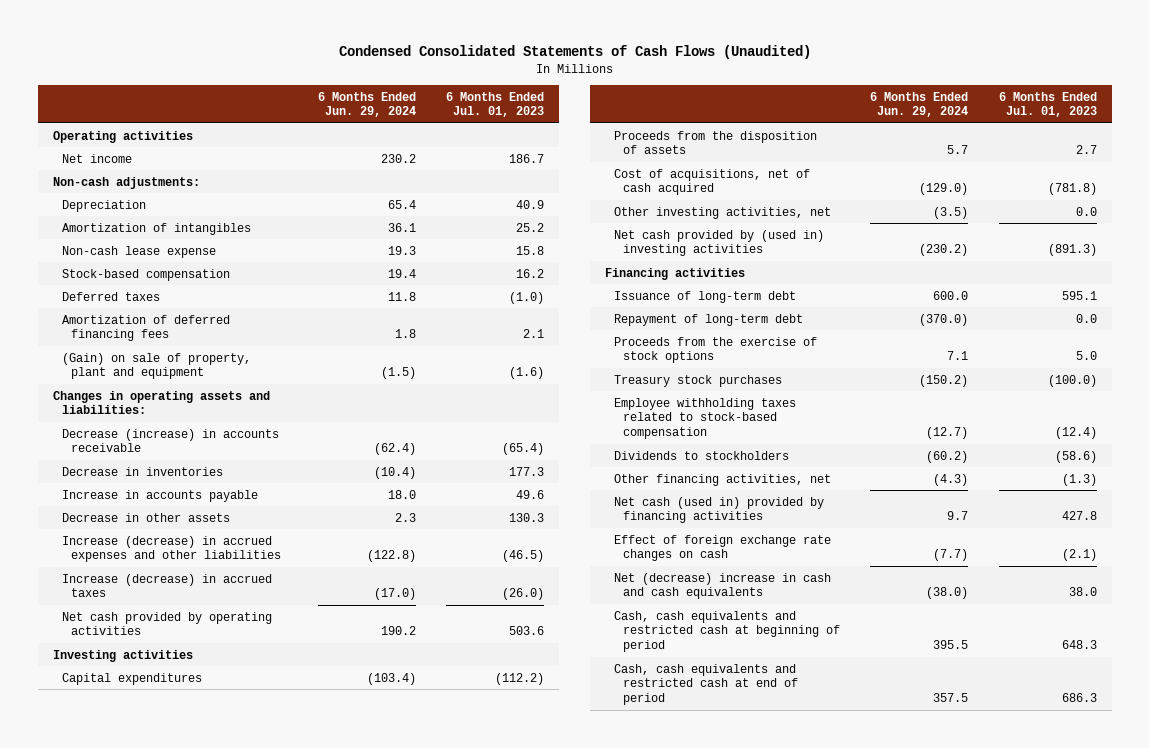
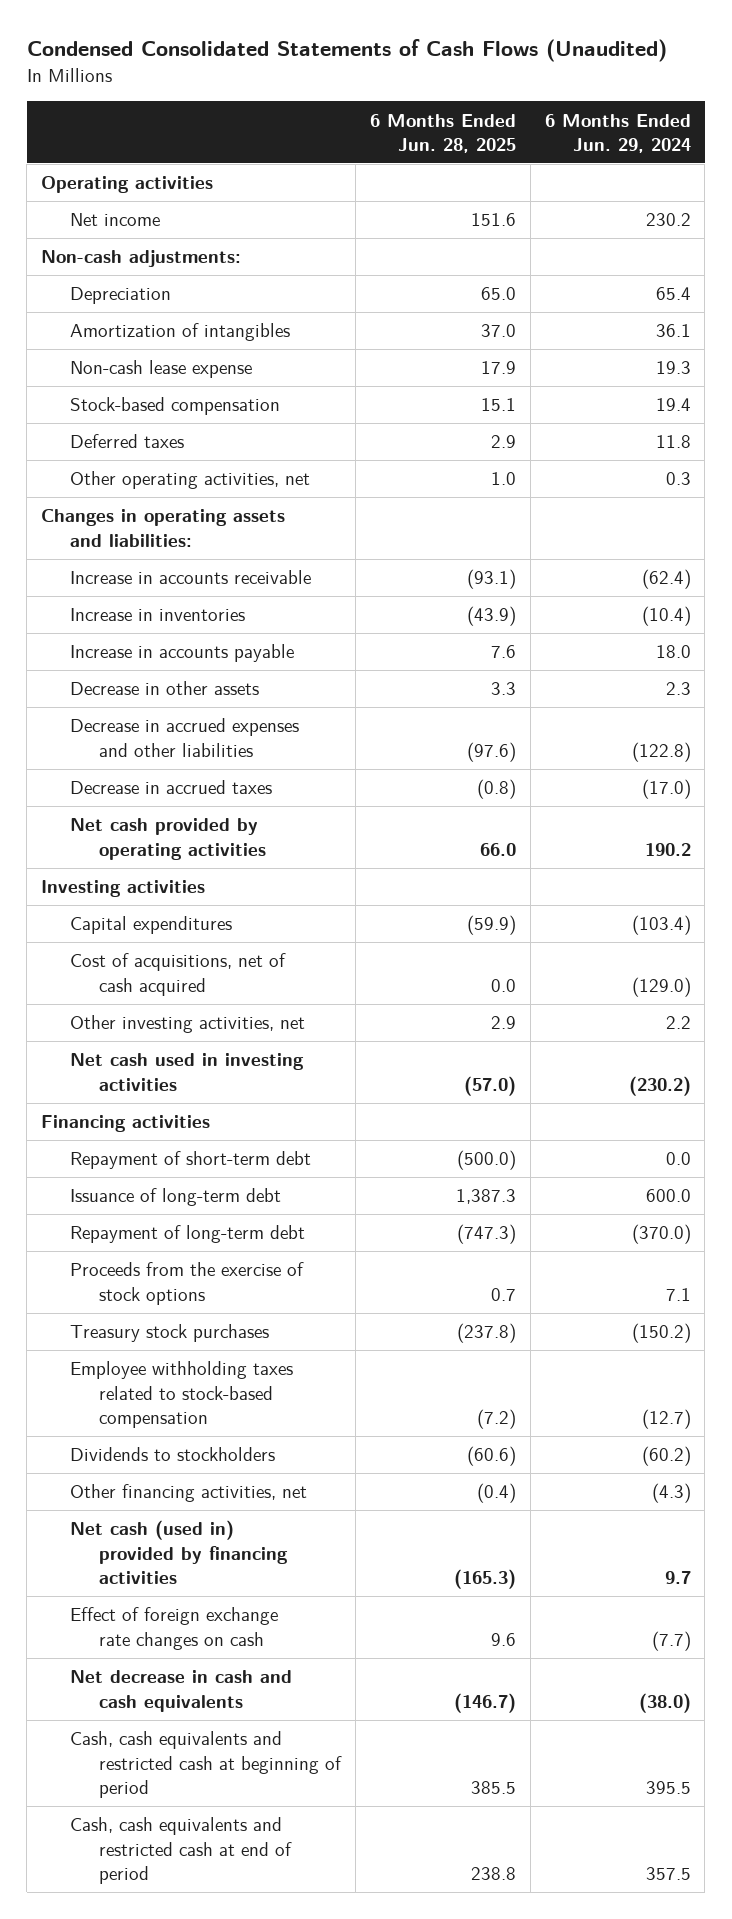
[446,91,545,118] 6 Months Ended Jul. 01, 2023 -> none
none -> [370,113,517,154] 6 Months Ended Jun. 28, 2025
[61,314,230,342] Amortization of deferred financing fees -> none
[61,352,251,380] (Gain) on sale of property, plant and equipment -> none
none -> [70,471,311,490] Other operating activities, net
[61,428,279,453] Decrease (increase) in accounts receivable -> [70,570,312,585] Increase in accounts receivable
[61,466,223,476] Decrease in inventories -> [70,608,246,622] Increase in inventories
[61,535,281,563] Increase (decrease) in accrued expenses and other liabilities -> [70,718,300,757] Decrease in accrued expenses and other liabilities
[61,573,272,598] Increase (decrease) in accrued taxes -> [70,780,273,795] Decrease in accrued taxes
[614,130,818,155] Proceeds from the disposition of assets -> none
[933,206,969,219] (3.5) -> [665,1016,691,1030] 2.2
[614,229,825,257] Net cash provided by (used in) investing activities -> [70,1053,305,1091] Net cash used in investing activities
none -> [70,1151,312,1170] Repayment of short-term debt
[614,572,832,600] Net (decrease) increase in cash and cash equivalents -> [70,1670,293,1712] Net decrease in cash and cash equivalents

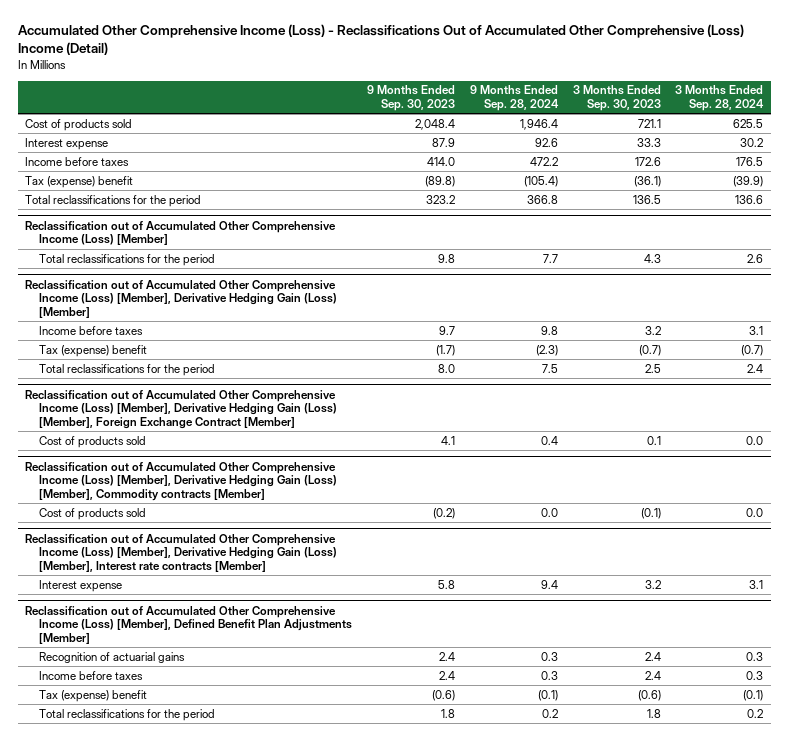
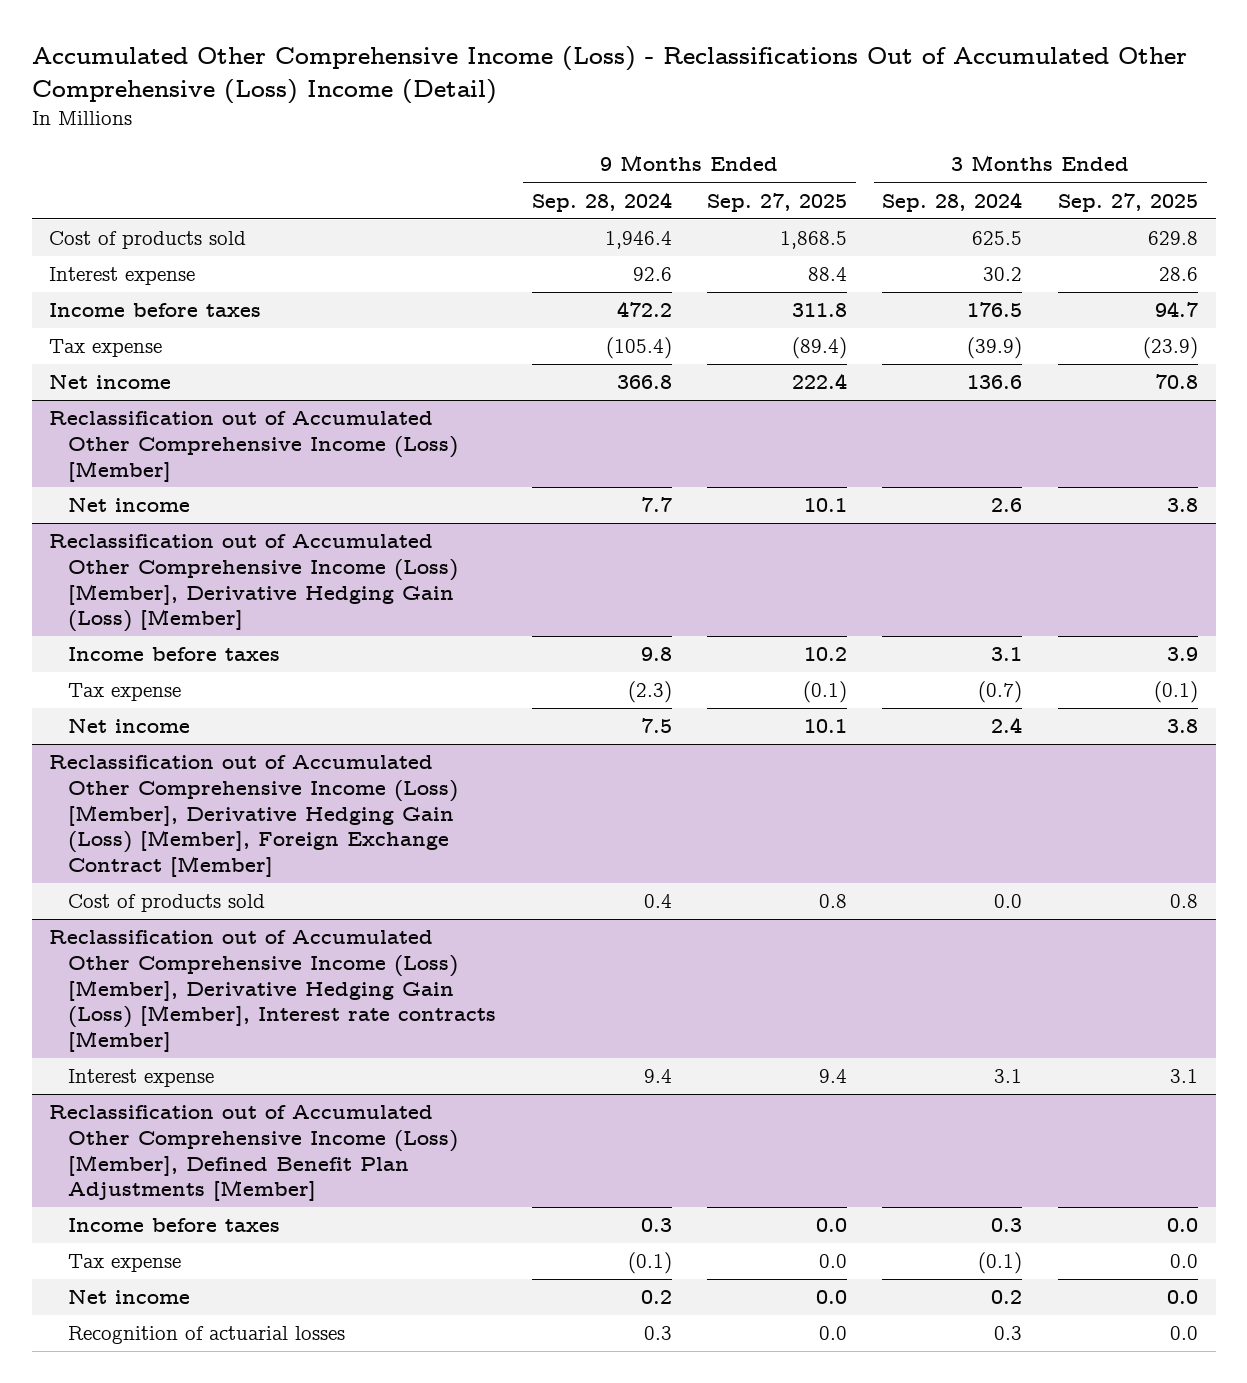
[366,85,455,112] 9 Months Ended Sep. 30, 2023 -> none
[572,85,661,112] 3 Months Ended Sep. 30, 2023 -> none
none -> [706,192,847,212] Sep. 27, 2025
none -> [1057,192,1198,212] Sep. 27, 2025
[25,175,134,188] Tax (expense) benefit -> [49,339,163,358] Tax expense
[25,194,202,207] Total reclassifications for the period -> [49,374,172,390] Net income
[38,253,215,266] Total reclassifications for the period -> [68,497,191,513] Net income
[38,344,147,357] Tax (expense) benefit -> [68,683,182,702] Tax expense
[38,363,215,376] Total reclassifications for the period -> [68,718,191,734] Net income
[25,461,337,502] Reclassification out of Accumulated Other Comprehensive Income (Loss) [Member], Derivative Hedging Gain (Loss) [Member], Commodity contracts [Member] -> none
[38,507,146,520] Cost of products sold -> none
[38,651,185,663] Recognition of actuarial gains -> none
[38,689,147,702] Tax (expense) benefit -> [68,1254,182,1273] Tax expense
[38,708,215,721] Total reclassifications for the period -> [68,1289,191,1305] Net income
none -> [68,1326,346,1345] Recognition of actuarial losses

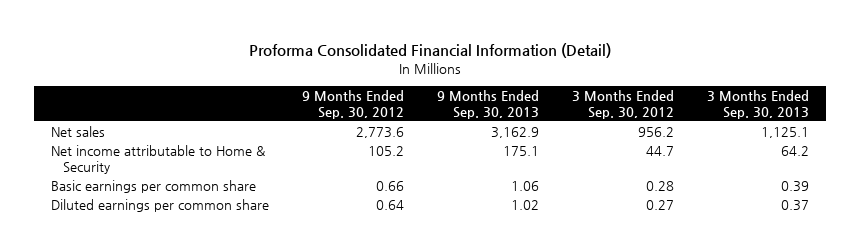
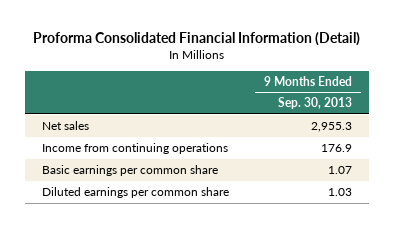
[301,90,404,119] 9 Months Ended Sep. 30, 2012 -> none
[572,90,675,119] 3 Months Ended Sep. 30, 2012 -> none
[707,90,810,119] 3 Months Ended Sep. 30, 2013 -> none
[50,145,266,174] Net income attributable to Home & Security -> none
[491,127,540,139] 3,162.9 -> [311,122,353,133] 2,955.3
none -> [42,143,229,155] Income from continuing operations
[511,181,540,192] 1.06 -> [328,166,353,175] 1.07
[511,200,540,211] 1.02 -> [328,188,353,197] 1.03

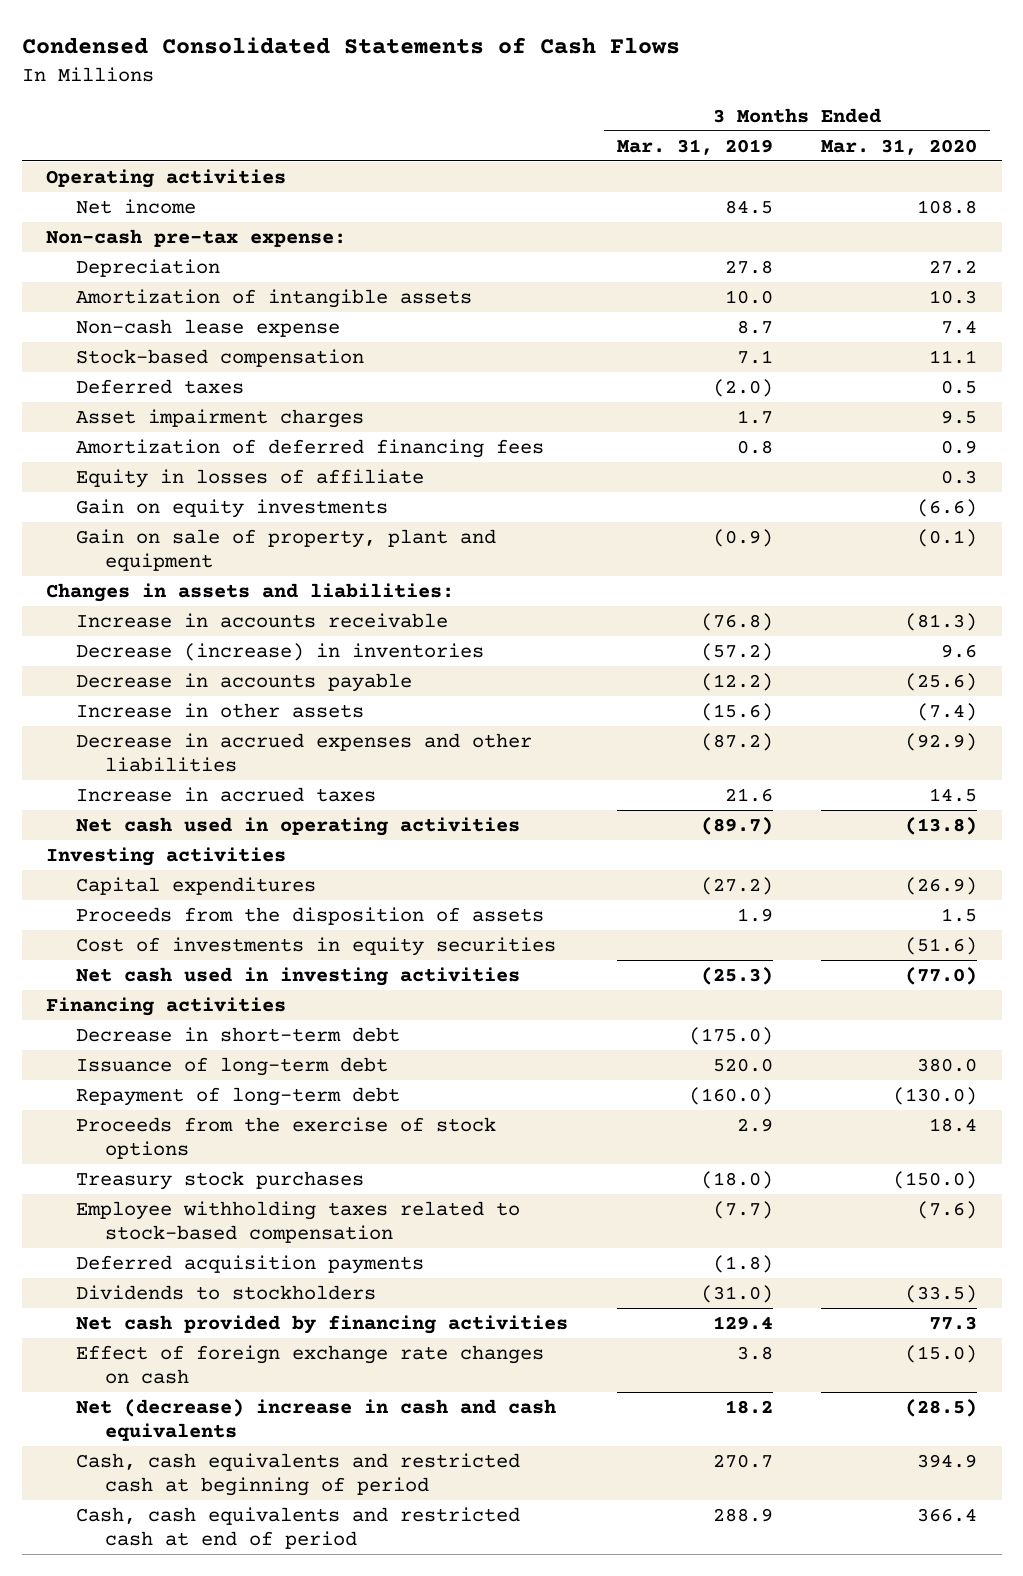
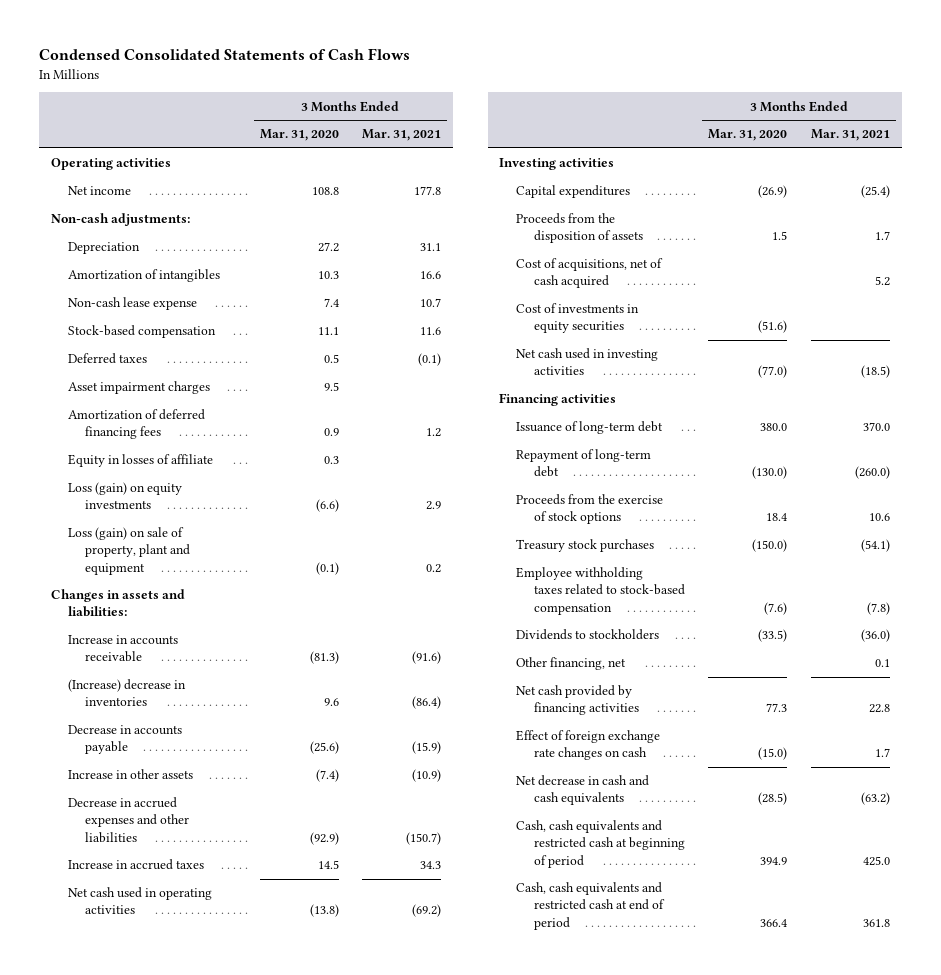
[616,138,773,155] Mar. 31, 2019 -> none
none -> [362,129,442,142] Mar. 31, 2021
[46,228,347,247] Non-cash pre-tax expense: -> [50,213,190,227] Non-cash adjustments:
[75,288,472,308] Amortization of intangible assets -> [67,269,220,283] Amortization of intangibles
[75,498,388,518] Gain on equity investments -> [67,482,182,510] Loss (gain) on equity investments
[75,528,496,572] Gain on sale of property, plant and equipment -> [67,527,190,575] Loss (gain) on sale of property, plant and equipment
[75,642,484,661] Decrease (increase) in inventories -> [67,679,186,707] (Increase) decrease in inventories
none -> [516,258,664,289] Cost of acquisitions, net of cash acquired
[75,1026,400,1042] Decrease in short-term debt -> none
[75,1254,424,1274] Deferred acquisition payments -> none
none -> [516,657,627,671] Other financing, net
[75,1398,556,1442] Net (decrease) increase in cash and cash equivalents -> [516,775,650,806] Net decrease in cash and cash equivalents

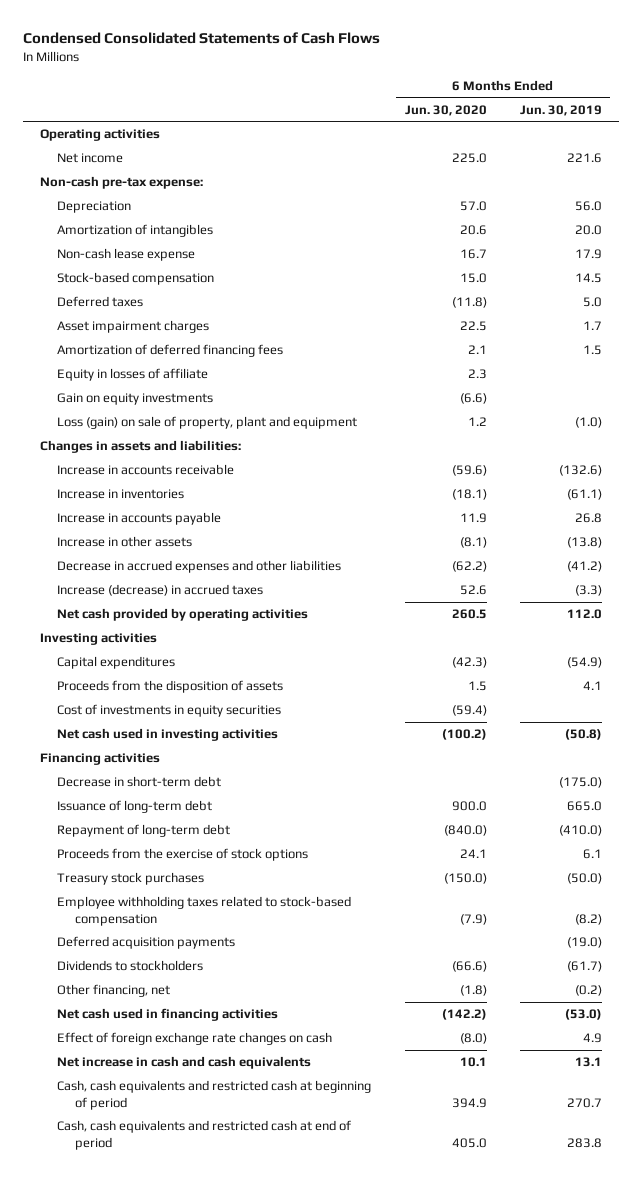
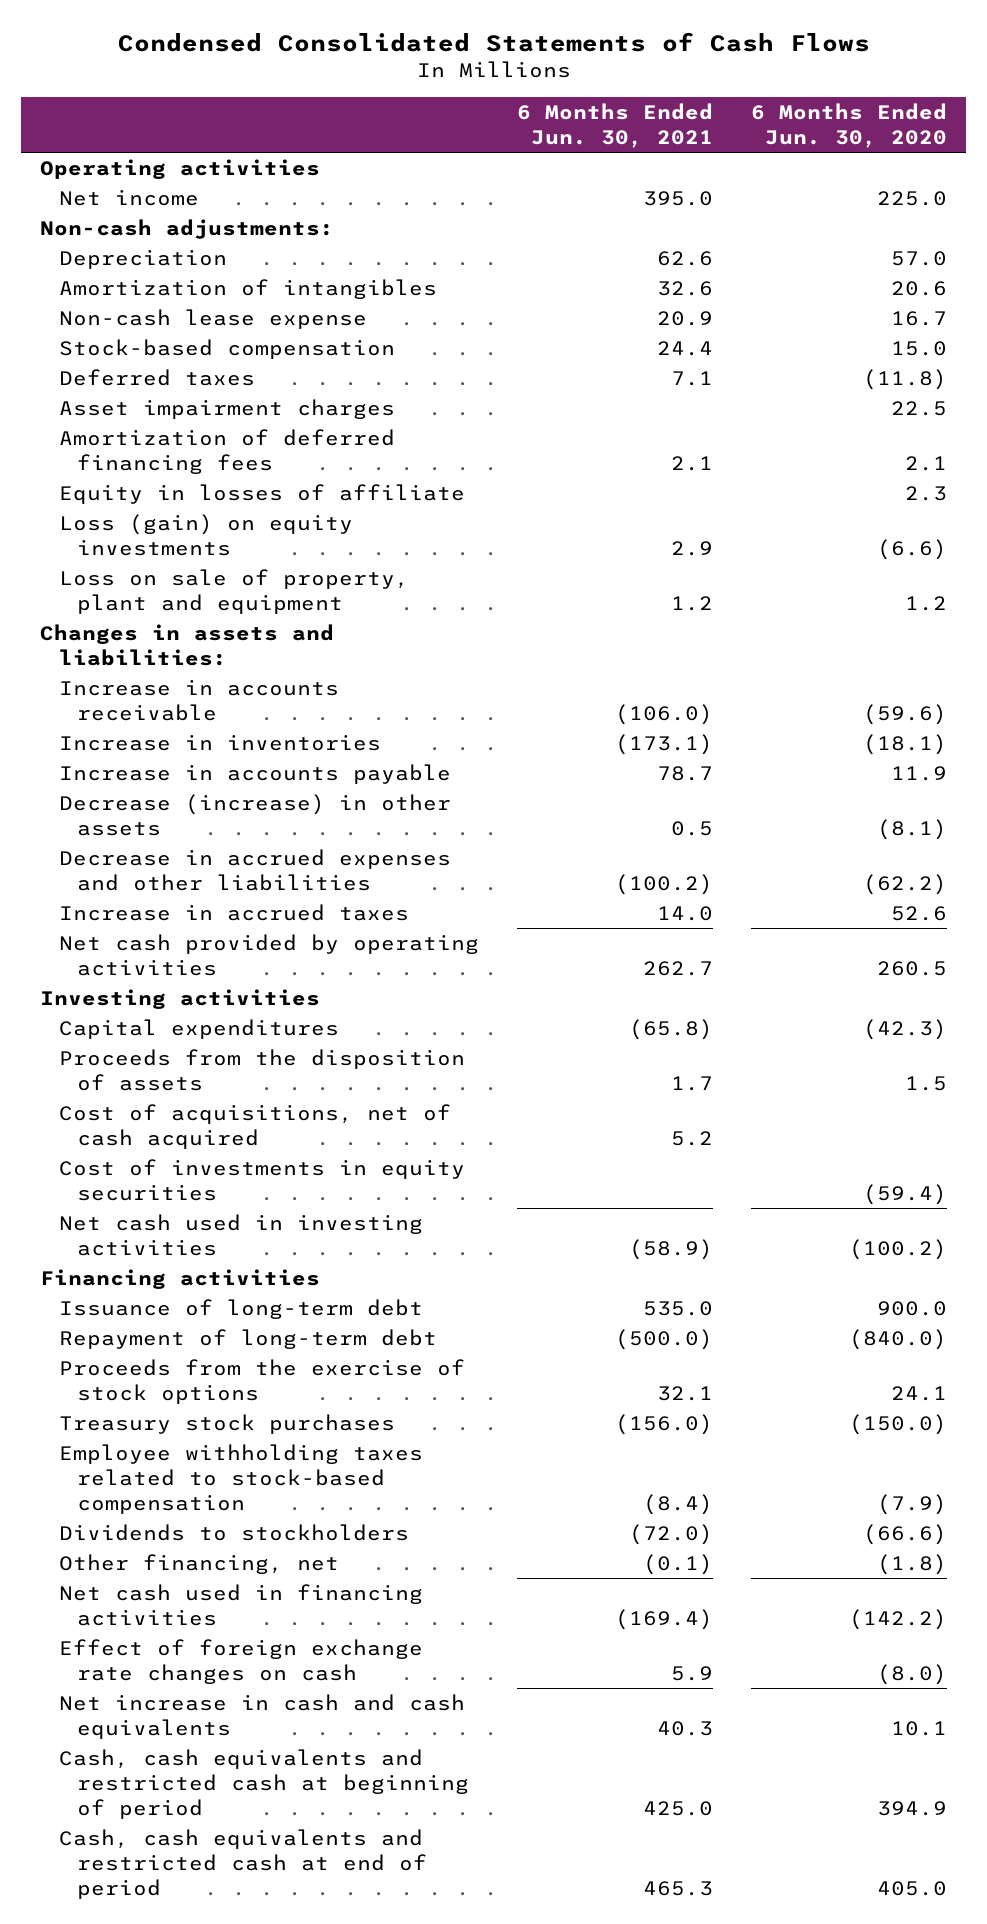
[520,104,603,116] Jun. 30, 2019 -> none
none -> [516,102,713,148] 6 Months Ended Jun. 30, 2021
[39,176,203,190] Non-cash pre-tax expense: -> [40,218,335,239] Non-cash adjustments:
[57,393,214,406] Gain on equity investments -> [58,513,353,556] Loss (gain) on equity investments
[57,416,358,430] Loss (gain) on sale of property, plant and equipment -> [58,568,409,614] Loss on sale of property, plant and equipment
[57,536,193,548] Increase in other assets -> [58,793,451,836] Decrease (increase) in other assets
[57,584,264,597] Increase (decrease) in accrued taxes -> [58,903,409,921] Increase in accrued taxes
none -> [58,1103,451,1149] Cost of acquisitions, net of cash acquired
[57,776,222,788] Decrease in short-term debt -> none
[57,936,236,950] Deferred acquisition payments -> none

